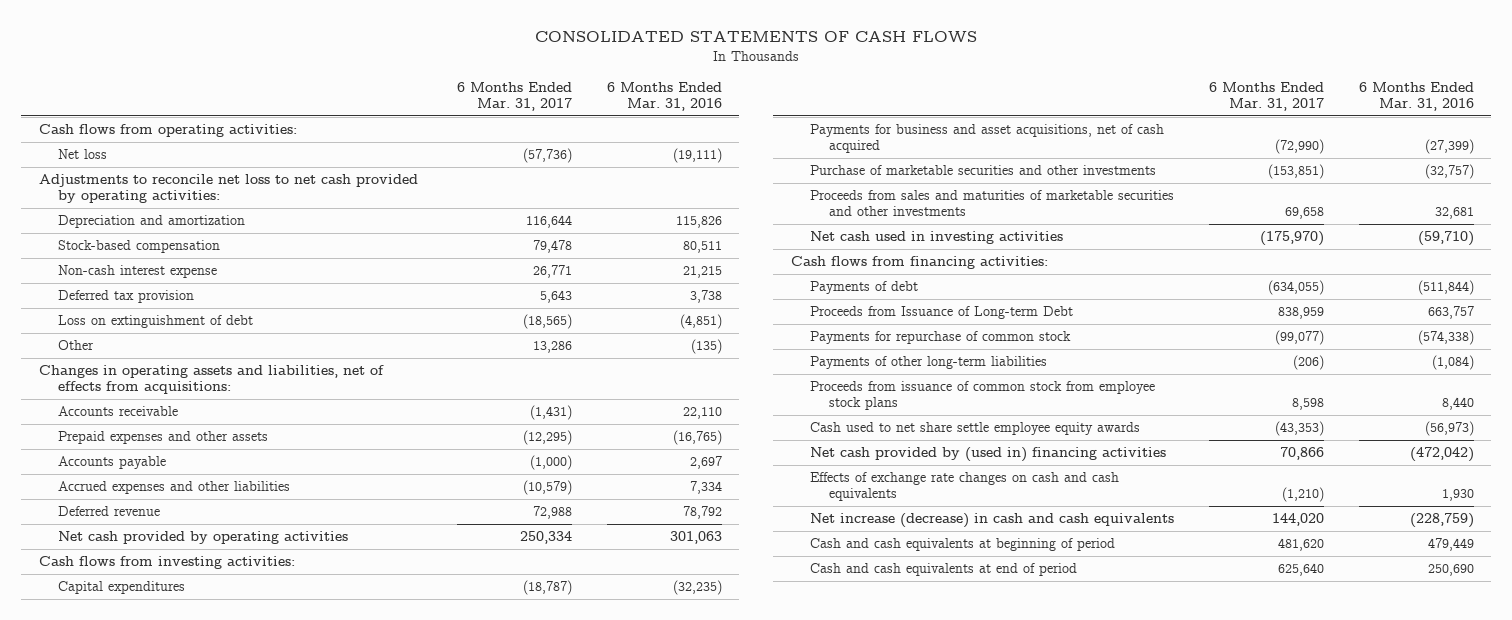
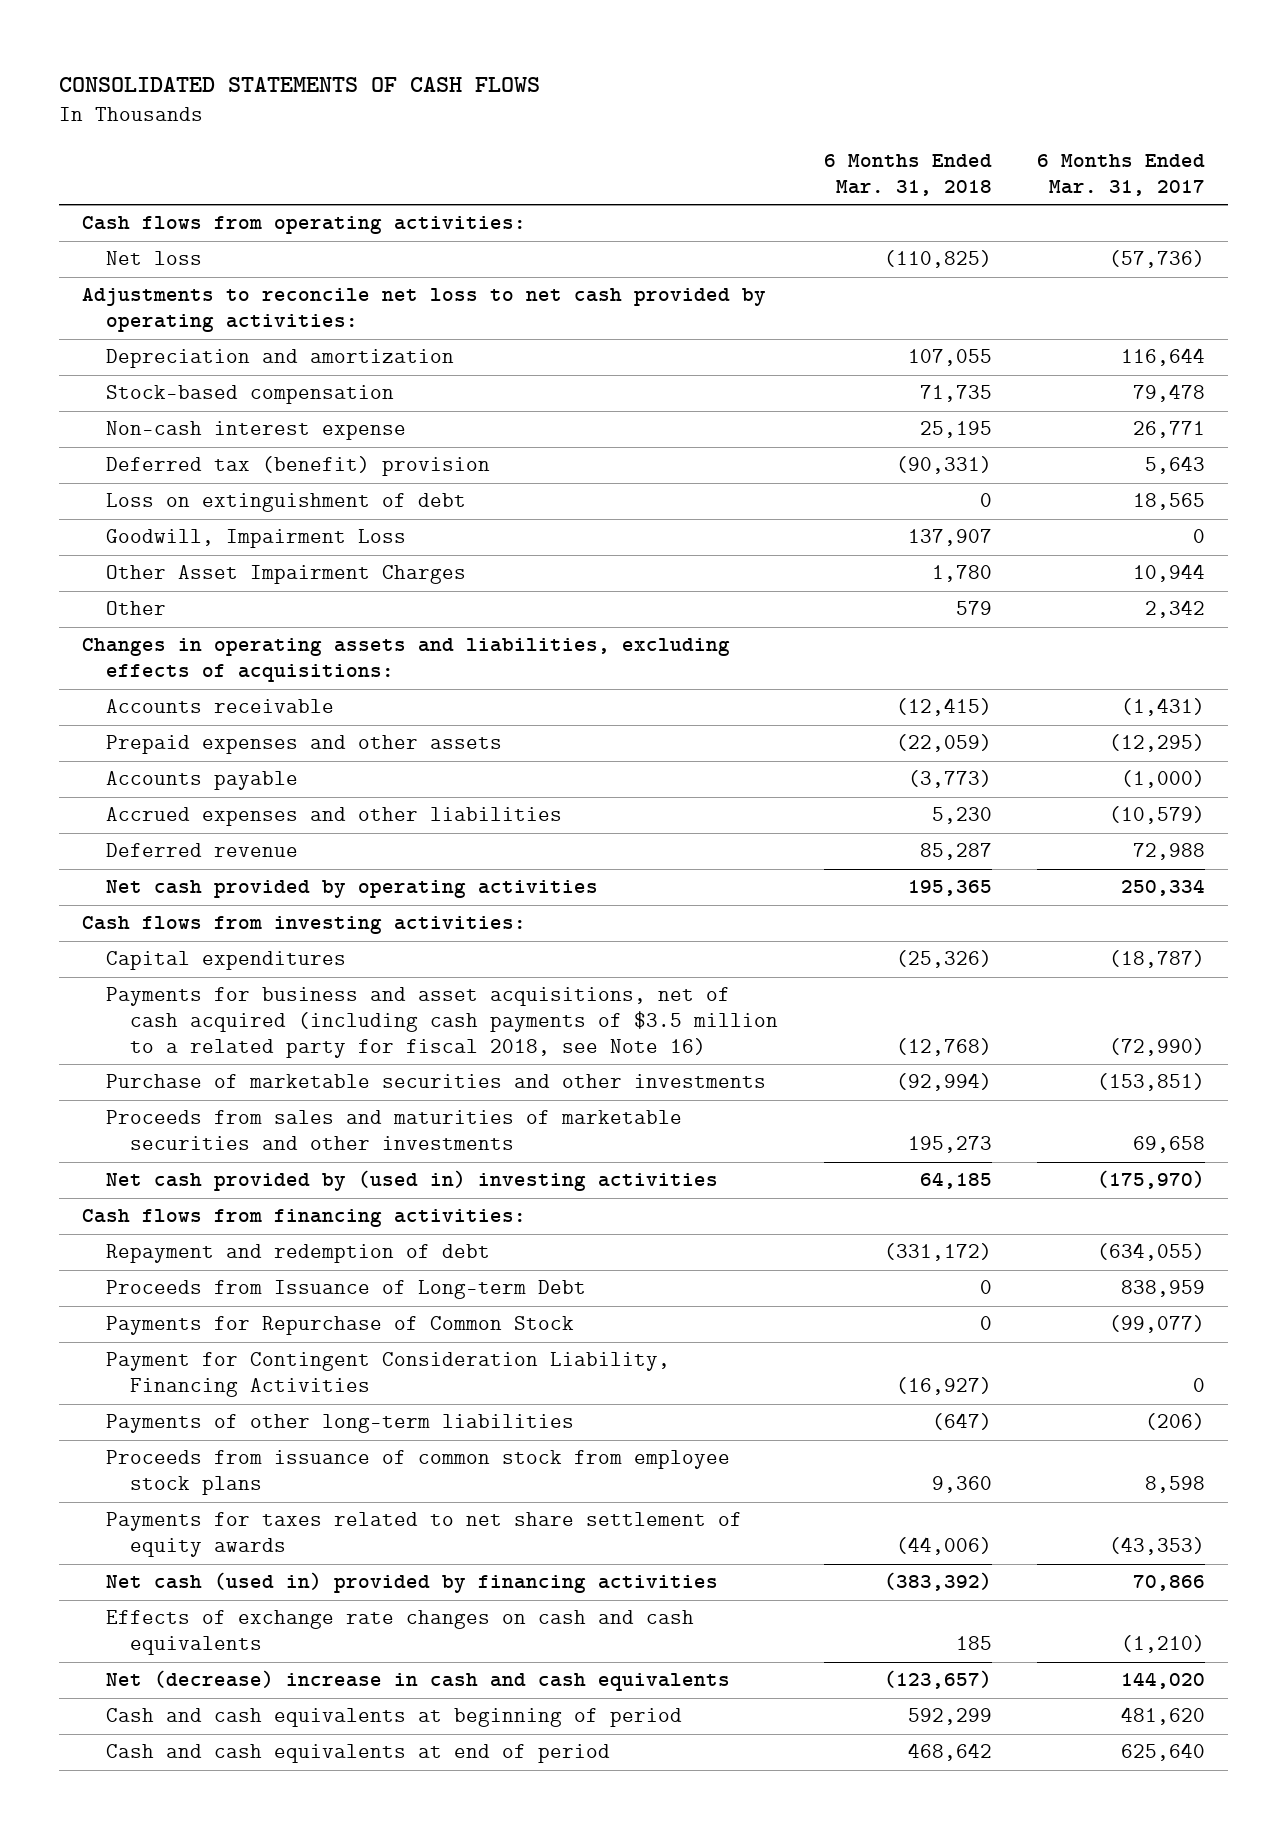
[606,81,722,111] 6 Months Ended Mar. 31, 2016 -> none
none -> [823,154,992,197] 6 Months Ended Mar. 31, 2018
[57,290,194,304] Deferred tax provision -> [106,456,491,477] Deferred tax (benefit) provision
[522,314,572,330] (18,565) -> [1133,493,1206,511] 18,565
none -> [106,529,407,549] Goodwill, Impairment Loss
none -> [106,565,467,585] Other Asset Impairment Charges
[532,341,572,354] 13,286 -> [1145,600,1206,619] 2,342
[38,365,384,395] Changes in operating assets and liabilities, net of effects from acquisitions: -> [81,638,730,683] Changes in operating assets and liabilities, excluding effects of acquisitions:
[809,124,1164,154] Payments for business and asset acquisitions, net of cash acquired -> [106,987,779,1059] Payments for business and asset acquisitions, net of cash acquired (including cash payments of $3.5 million to a related party for fiscal 2018, see Note 16)
[809,231,1063,245] Net cash used in investing activities -> [106,1170,719,1192] Net cash provided by (used in) investing activities
[809,281,918,295] Payments of debt -> [106,1244,491,1264] Repayment and redemption of debt
[809,331,1071,345] Payments for repurchase of common stock -> [106,1316,575,1336] Payments for Repurchase of Common Stock
none -> [106,1352,671,1398] Payment for Contingent Consideration Liability, Financing Activities
[809,422,1140,436] Cash used to net share settle employee equity awards -> [106,1512,743,1558] Payments for taxes related to net share settlement of equity awards
[809,447,1166,463] Net cash provided by (used in) financing activities -> [106,1572,719,1594] Net cash (used in) provided by financing activities
[809,513,1174,529] Net increase (decrease) in cash and cash equivalents -> [106,1670,731,1692] Net (decrease) increase in cash and cash equivalents

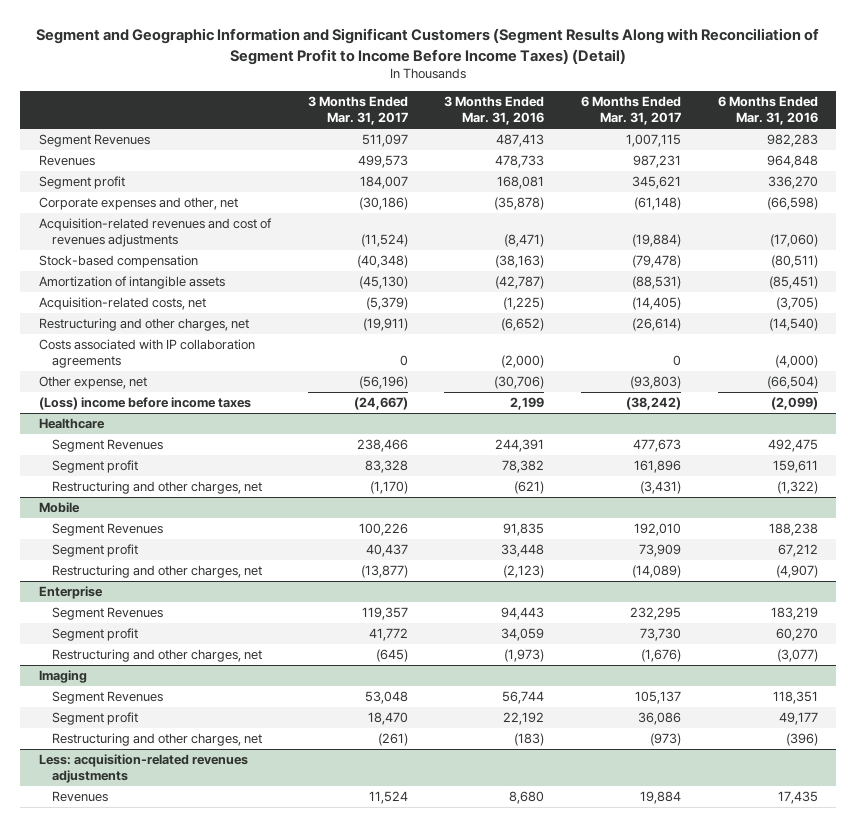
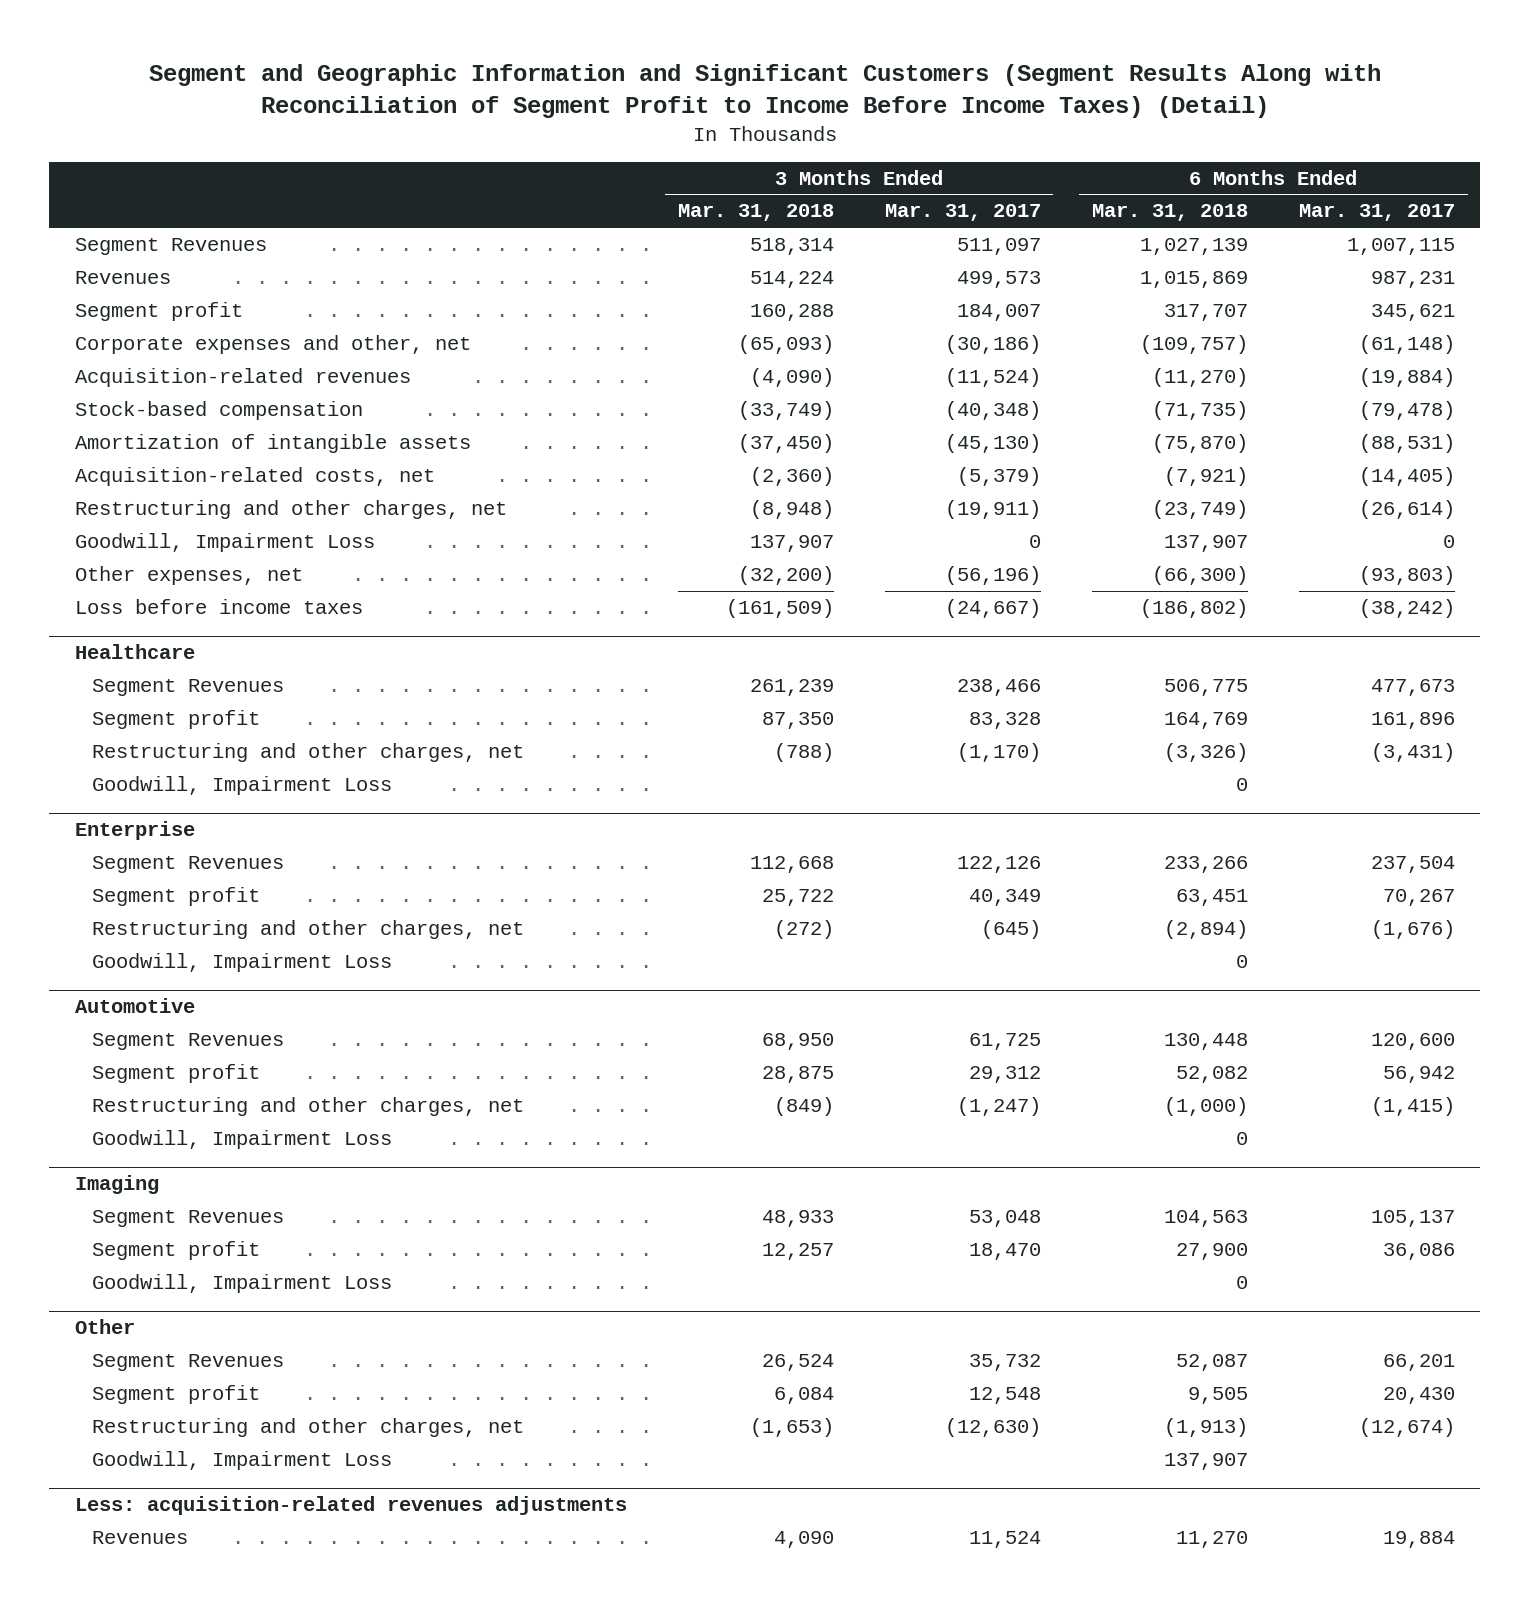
[444,96,545,126] 3 Months Ended Mar. 31, 2016 -> none
[717,96,818,126] 6 Months Ended Mar. 31, 2016 -> none
none -> [677,204,834,222] Mar. 31, 2018
none -> [1091,204,1248,222] Mar. 31, 2018
[38,218,272,248] Acquisition-related revenues and cost of revenues adjustments -> [74,368,411,388] Acquisition-related revenues
[38,339,255,369] Costs associated with IP collaboration agreements -> none
none -> [74,533,375,553] Goodwill, Impairment Loss
[38,376,147,390] Other expense, net -> [74,566,303,586] Other expenses, net
[38,397,251,411] (Loss) income before income taxes -> [74,599,363,615] Loss before income taxes
[38,502,80,514] Mobile -> none
[52,523,164,537] Segment Revenues -> none
[52,544,139,558] Segment profit -> none
[52,565,263,579] Restructuring and other charges, net -> none
none -> [92,776,393,796] Goodwill, Impairment Loss
[361,607,408,621] 119,357 -> [956,856,1041,874] 122,126
[630,607,682,621] 232,295 -> [1370,856,1455,874] 237,504
[368,628,408,642] 41,772 -> [968,889,1041,907] 40,349
[640,628,682,642] 73,730 -> [1382,889,1455,907] 70,267
none -> [92,953,393,973] Goodwill, Impairment Loss
none -> [74,998,195,1014] Automotive
none -> [92,1033,285,1051] Segment Revenues
none -> [92,1064,261,1084] Segment profit
none -> [92,1097,525,1117] Restructuring and other charges, net
none -> [92,1130,393,1150] Goodwill, Impairment Loss
none -> [92,1274,393,1294] Goodwill, Impairment Loss
none -> [74,1319,135,1335] Other
none -> [92,1354,285,1372] Segment Revenues
none -> [92,1385,261,1405] Segment profit
[377,733,408,747] (261) -> [944,1418,1041,1438] (12,630)
[650,733,682,747] (973) -> [1358,1418,1455,1438] (12,674)
none -> [92,1451,393,1471] Goodwill, Impairment Loss

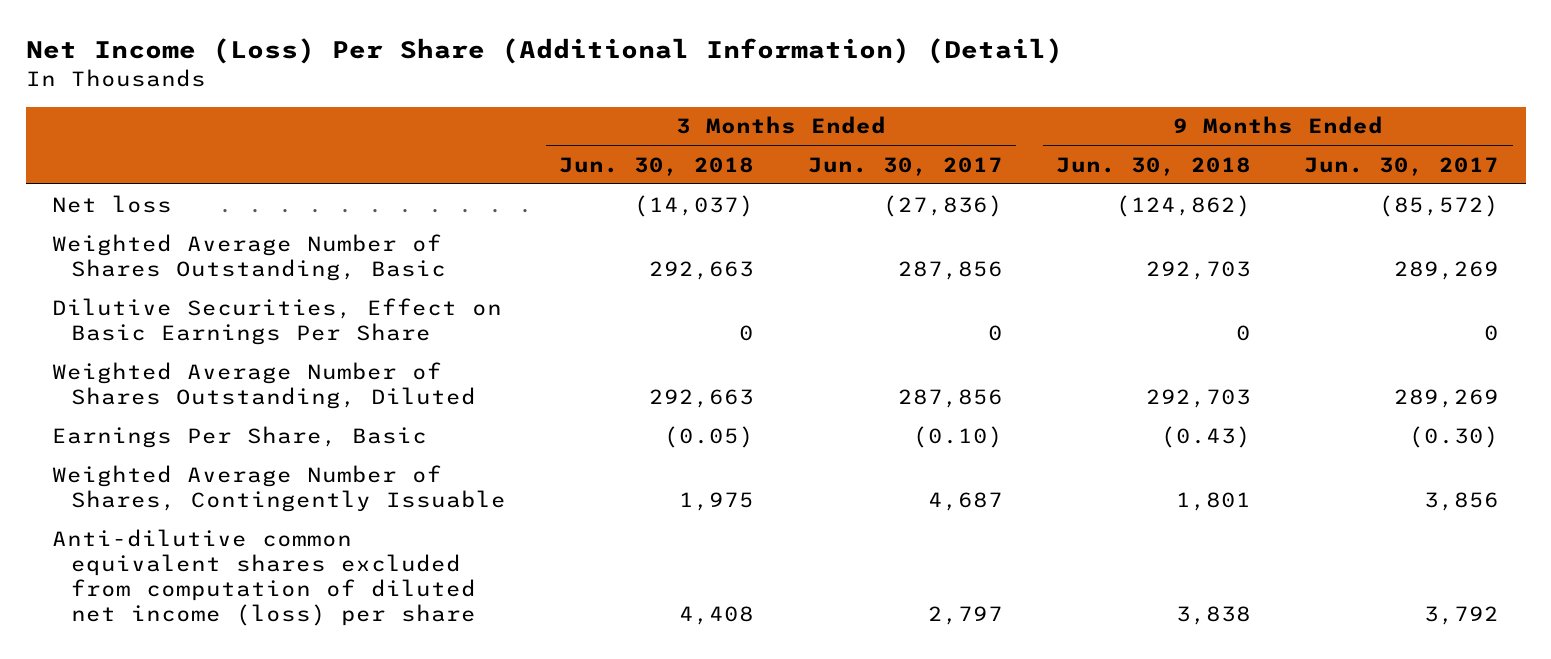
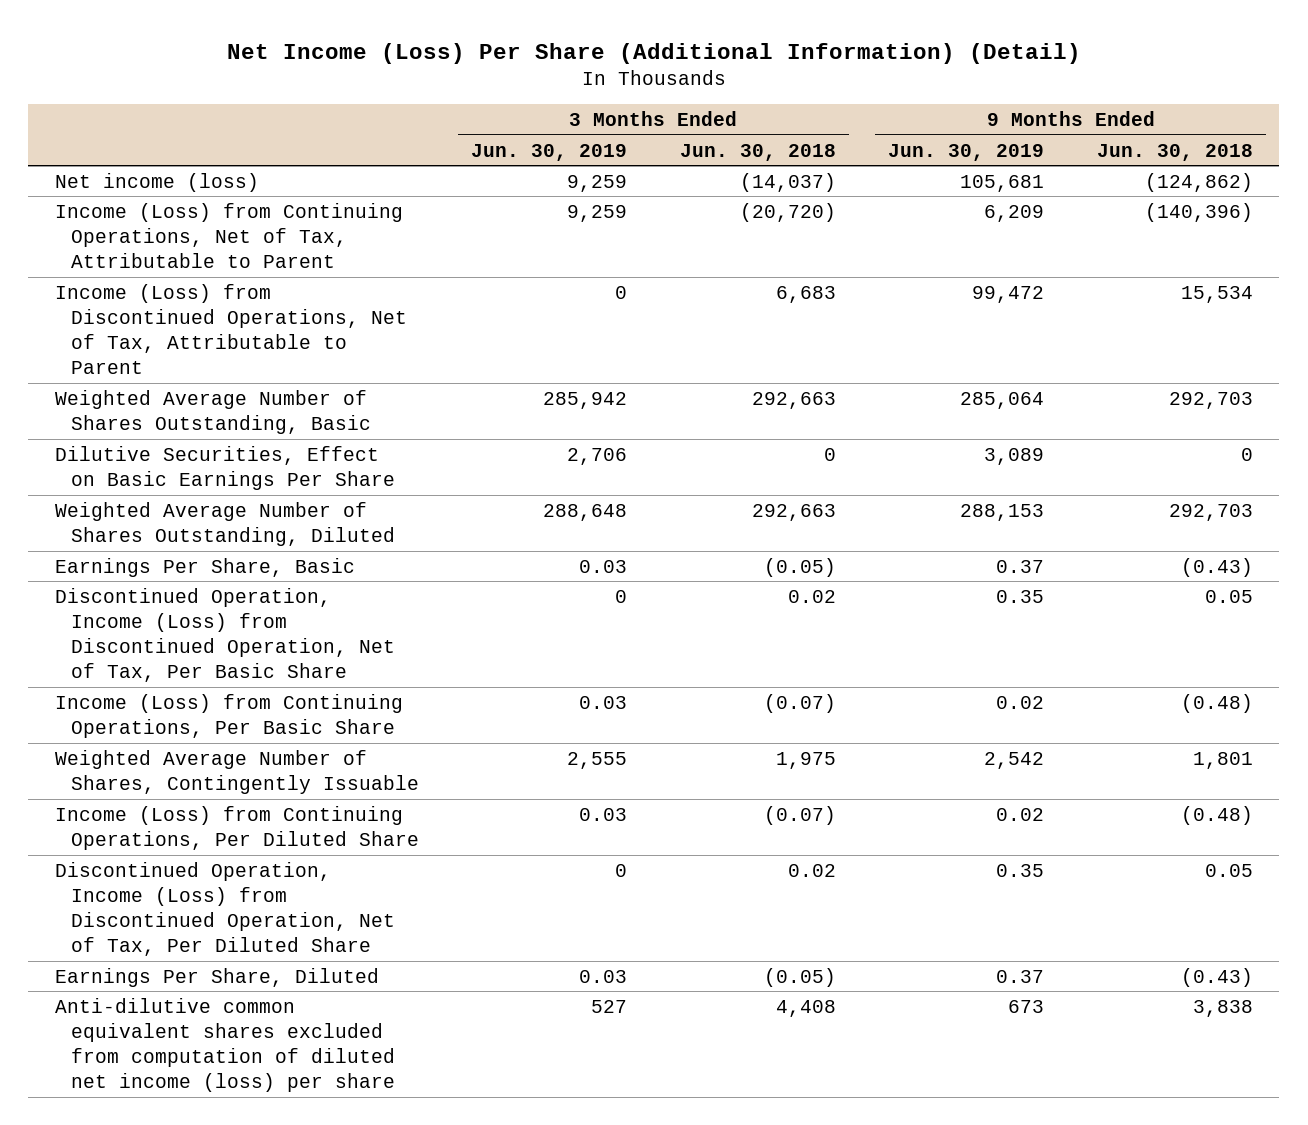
[807,156,1003,176] Jun. 30, 2017 -> none
[1304,156,1500,176] Jun. 30, 2017 -> none
none -> [471,143,628,161] Jun. 30, 2019
none -> [888,143,1045,161] Jun. 30, 2019
[52,194,173,213] Net loss -> [54,172,259,192] Net income (loss)
none -> [54,202,403,269] Income (Loss) from Continuing Operations, Net of Tax, Attributable to Parent
none -> [54,283,407,375] Income (Loss) from Discontinued Operations, Net of Tax, Attributable to Parent
none -> [54,587,395,683] Discontinued Operation, Income (Loss) from Discontinued Operation, Net of Tax, Per Basic Share
none -> [54,693,403,738] Income (Loss) from Continuing Operations, Per Basic Share
none -> [54,805,419,850] Income (Loss) from Continuing Operations, Per Diluted Share
none -> [54,861,395,957] Discontinued Operation, Income (Loss) from Discontinued Operation, Net of Tax, Per Diluted Share
none -> [54,967,379,987] Earnings Per Share, Diluted

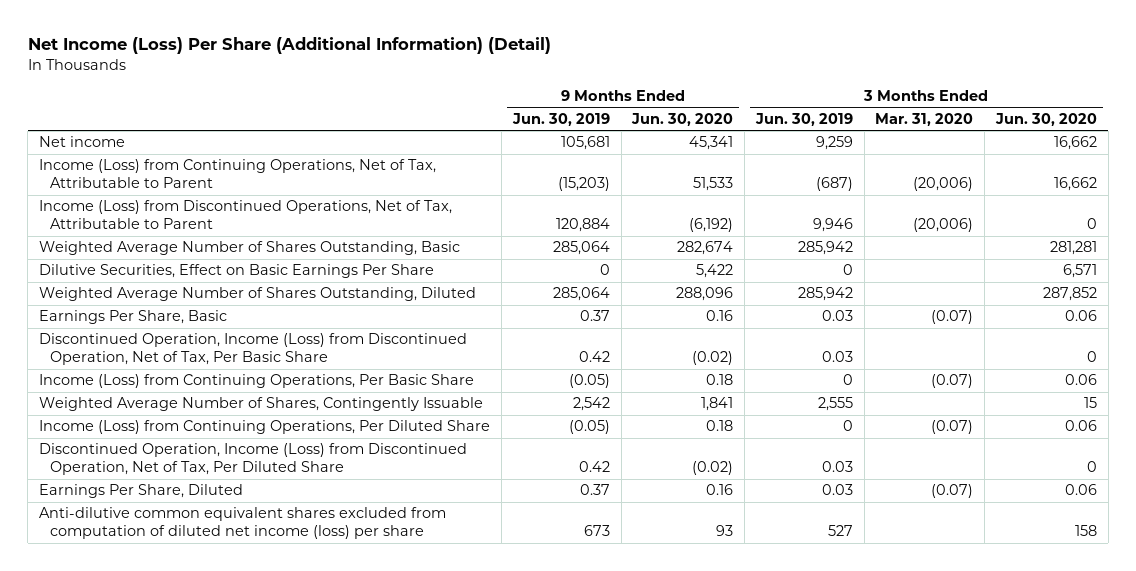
[679,143,836,161] Jun. 30, 2018 -> none
[1097,143,1254,161] Jun. 30, 2018 -> none
none -> [631,112,734,126] Jun. 30, 2020
none -> [875,112,974,126] Mar. 31, 2020
none -> [995,112,1098,126] Jun. 30, 2020
[54,172,259,192] Net income (loss) -> [39,136,126,148] Net income
[567,204,628,222] 9,259 -> [815,177,853,192] (687)
[984,204,1045,222] 6,209 -> [557,177,610,192] (15,203)
[615,285,628,299] 0 -> [812,218,853,233] 9,946
[972,285,1045,303] 99,472 -> [555,218,610,233] 120,884
[567,447,628,465] 2,706 -> [842,264,853,276] 0
[984,447,1045,465] 3,089 -> [599,264,610,276] 0
[543,503,628,521] 288,648 -> [797,287,853,302] 285,942
[960,503,1045,521] 288,153 -> [552,287,610,302] 285,064
[615,589,628,603] 0 -> [821,351,853,363] 0.03
[996,589,1045,603] 0.35 -> [578,351,610,363] 0.42
[579,695,628,709] 0.03 -> [842,374,853,386] 0
[996,695,1045,709] 0.02 -> [568,374,610,389] (0.05)
[579,807,628,821] 0.03 -> [842,420,853,432] 0
[996,807,1045,821] 0.02 -> [568,420,610,435] (0.05)
[615,863,628,877] 0 -> [821,461,853,473] 0.03
[996,863,1045,877] 0.35 -> [578,461,610,473] 0.42

